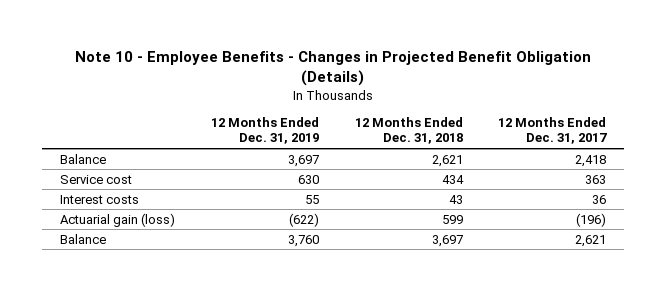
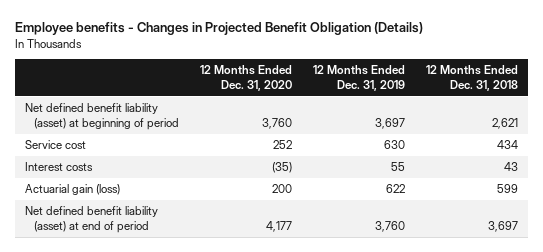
[75,51,592,87] Note 10 - Employee Benefits - Changes in Projected Benefit Obligation (Details) -> [14,22,423,36] Employee benefits - Changes in Projected Benefit Obligation (Details)
[498,117,608,145] 12 Months Ended Dec. 31, 2017 -> none
none -> [199,65,292,91] 12 Months Ended Dec. 31, 2020
[59,153,106,164] Balance -> [25,103,179,130] Net defined benefit liability (asset) at beginning of period
[288,212,319,227] (622) -> [385,184,405,194] 622
[59,233,106,244] Balance -> [25,206,159,233] Net defined benefit liability (asset) at end of period

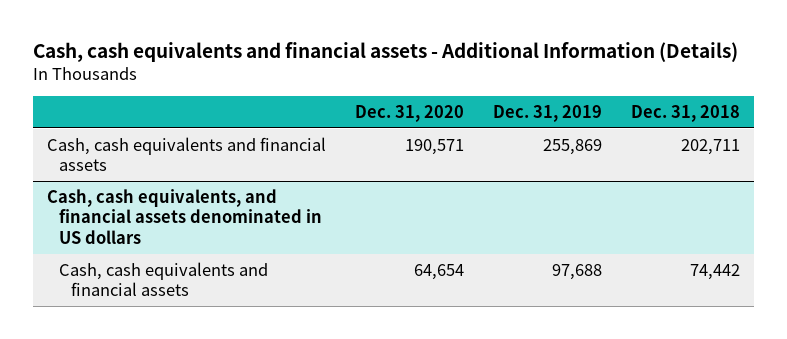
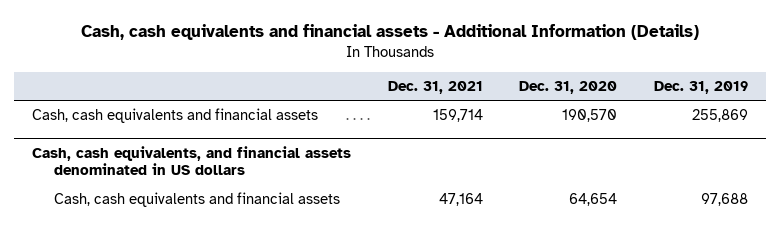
[630,105,740,123] Dec. 31, 2018 -> none
none -> [387,80,483,94] Dec. 31, 2021
[404,138,464,155] 190,571 -> [562,109,618,123] 190,570

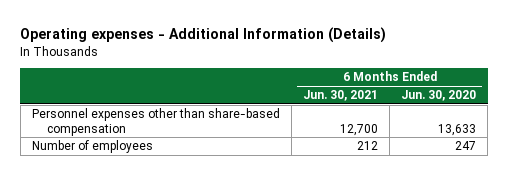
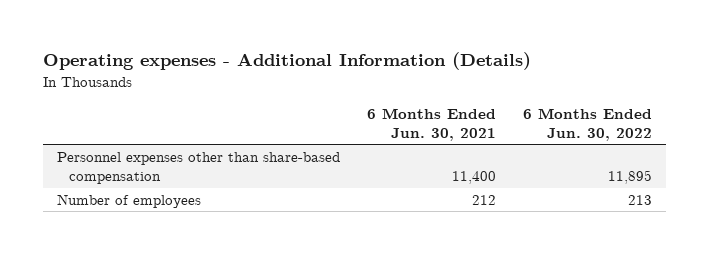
[401,90,477,102] Jun. 30, 2020 -> none
none -> [522,107,652,141] 6 Months Ended Jun. 30, 2022
[340,123,379,136] 12,700 -> [451,171,496,185] 11,400

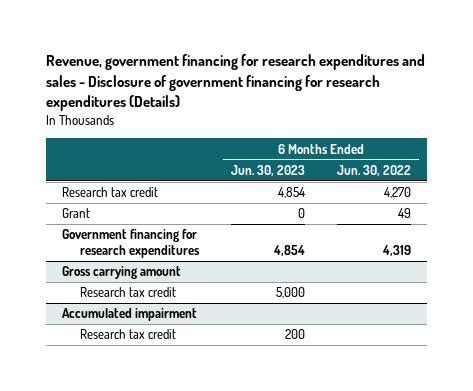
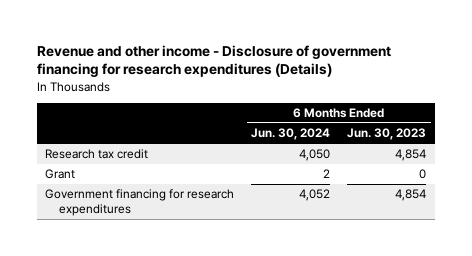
[45,54,425,112] Revenue, government financing for research expenditures and sales - Disclosure of government financing for research expenditures (Details) -> [36,44,391,78] Revenue and other income - Disclosure of government financing for research expenditures (Details)
[336,165,411,177] Jun. 30, 2022 -> none
none -> [251,128,331,141] Jun. 30, 2024
[61,266,181,280] Gross carrying amount -> none
[79,287,176,298] Research tax credit -> none
[61,308,197,322] Accumulated impairment -> none
[79,329,176,340] Research tax credit -> none

